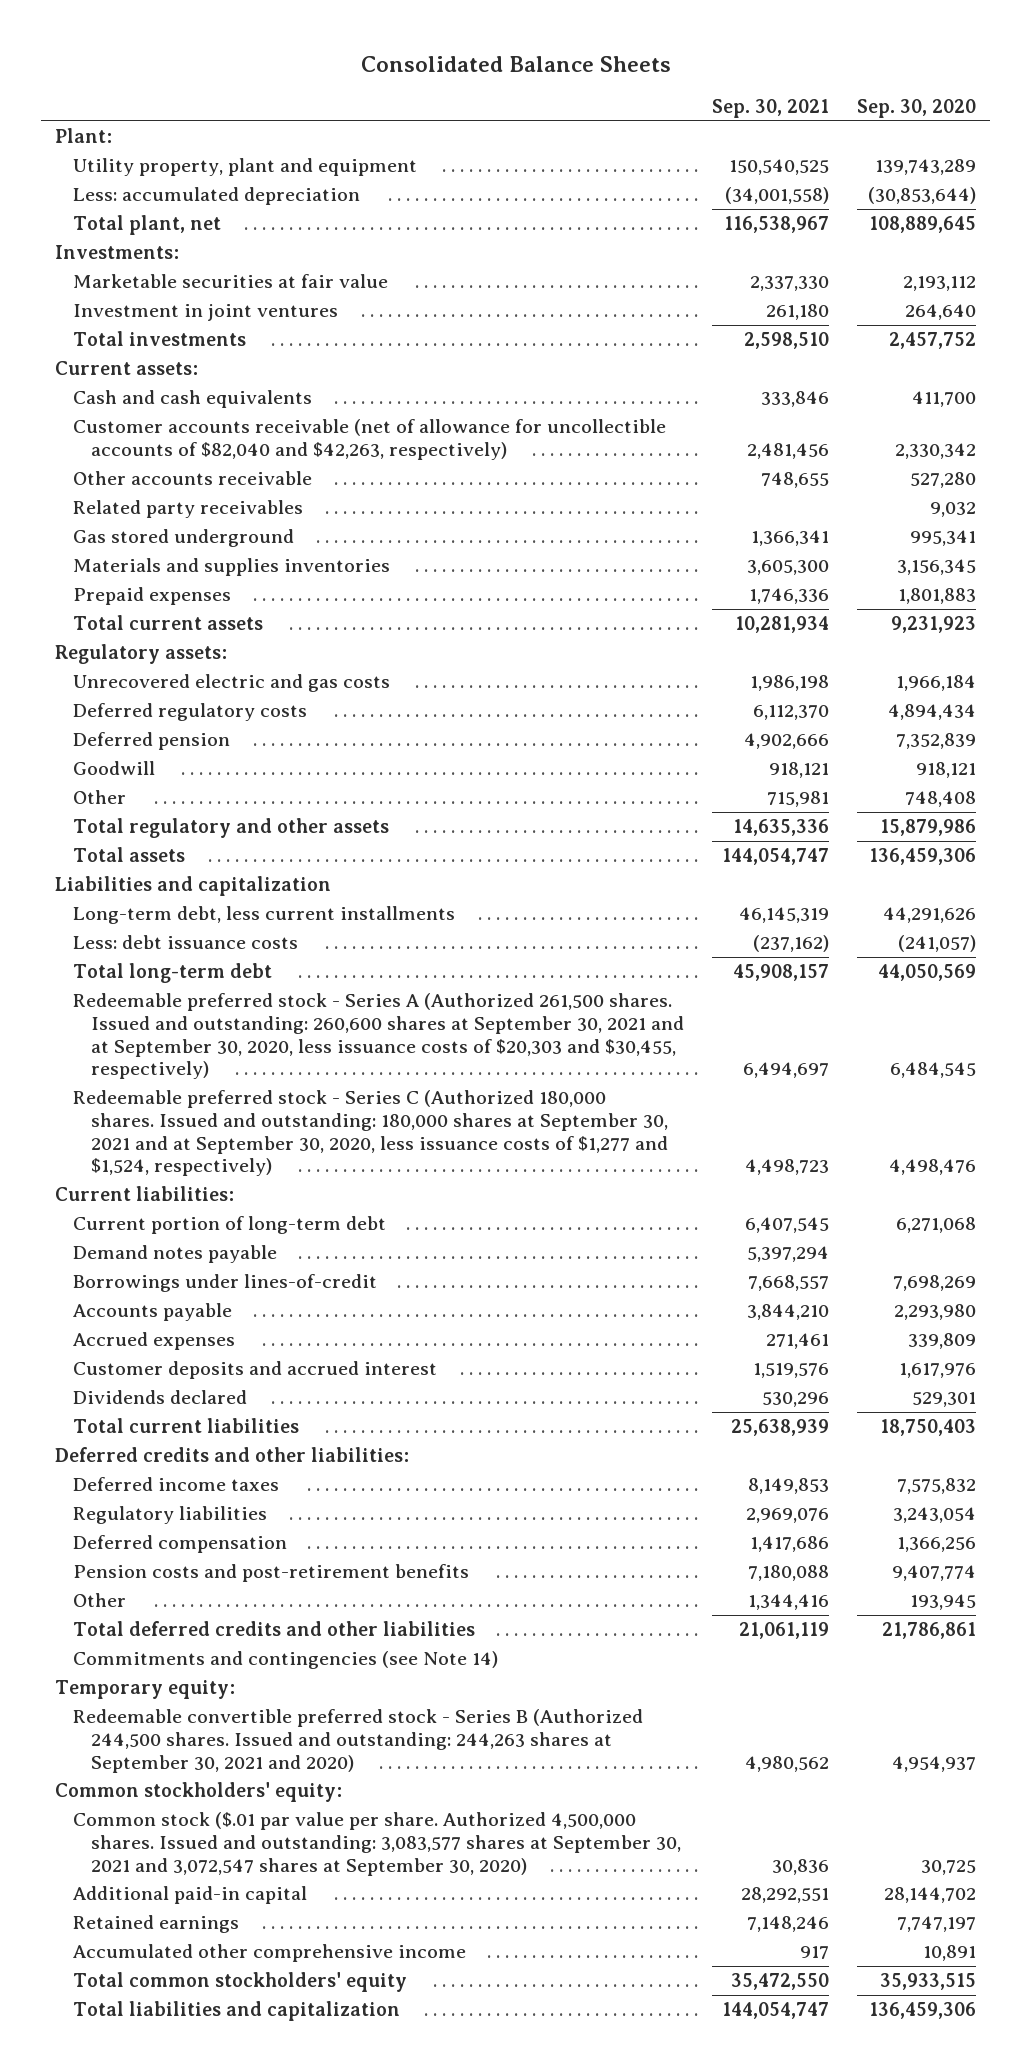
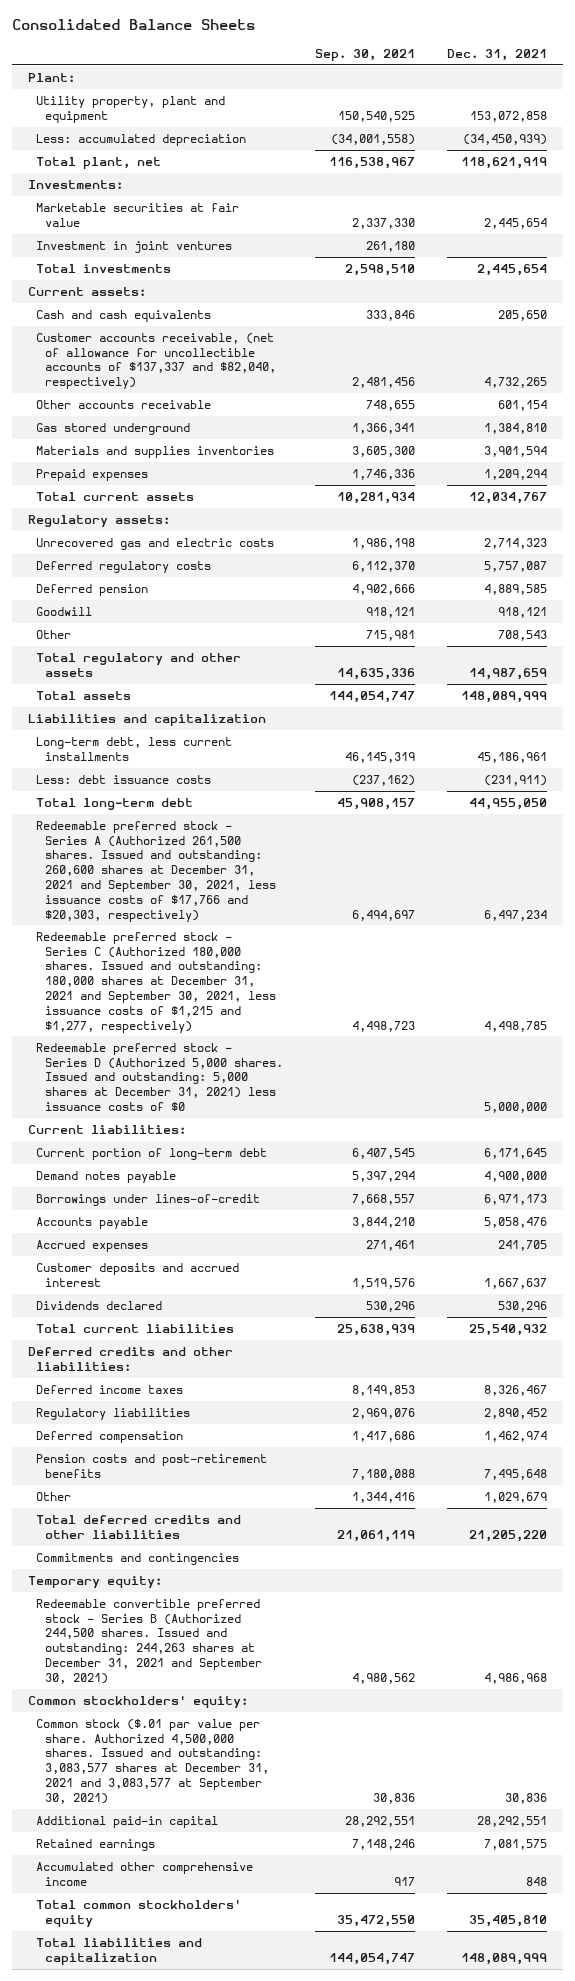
[856,98,976,118] Sep. 30, 2020 -> none
none -> [447,49,548,62] Dec. 31, 2021
[72,419,666,461] Customer accounts receivable (net of allowance for uncollectible accounts of $82,040 and $42,263, respectively) -> [36,332,277,390] Customer accounts receivable, (net of allowance for uncollectible accounts of $137,337 and $82,040, respectively)
[72,500,303,519] Related party receivables -> none
[72,674,390,693] Unrecovered electric and gas costs -> [36,537,275,550] Unrecovered gas and electric costs
[72,993,684,1080] Redeemable preferred stock - Series A (Authorized 261,500 shares. Issued and outstanding: 260,600 shares at September 30, 2021 and at September 30, 2020, less issuance costs of $20,303 and $30,455, respectively) -> [36,820,277,922] Redeemable preferred stock - Series A (Authorized 261,500 shares. Issued and outstanding: 260,600 shares at December 31, 2021 and September 30, 2021, less issuance costs of $17,766 and $20,303, respectively)
[72,1090,668,1177] Redeemable preferred stock - Series C (Authorized 180,000 shares. Issued and outstanding: 180,000 shares at September 30, 2021 and at September 30, 2020, less issuance costs of $1,277 and $1,524, respectively) -> [36,931,277,1033] Redeemable preferred stock - Series C (Authorized 180,000 shares. Issued and outstanding: 180,000 shares at December 31, 2021 and September 30, 2021, less issuance costs of $1,215 and $1,277, respectively)
none -> [36,1042,284,1111] Redeemable preferred stock - Series D (Authorized 5,000 shares. Issued and outstanding: 5,000 shares at December 31, 2021) less issuance costs of $0
[72,1651,498,1670] Commitments and contingencies (see Note 14) -> [36,1552,240,1565] Commitments and contingencies
[72,1709,643,1773] Redeemable convertible preferred stock - Series B (Authorized 244,500 shares. Issued and outstanding: 244,263 shares at September 30, 2021 and 2020) -> [36,1598,263,1684] Redeemable convertible preferred stock - Series B (Authorized 244,500 shares. Issued and outstanding: 244,263 shares at December 31, 2021 and September 30, 2021)
[72,1812,681,1876] Common stock ($.01 par value per share. Authorized 4,500,000 shares. Issued and outstanding: 3,083,577 shares at September 30, 2021 and 3,072,547 shares at September 30, 2020) -> [36,1718,270,1804] Common stock ($.01 par value per share. Authorized 4,500,000 shares. Issued and outstanding: 3,083,577 shares at December 31, 2021 and 3,083,577 at September 30, 2021)

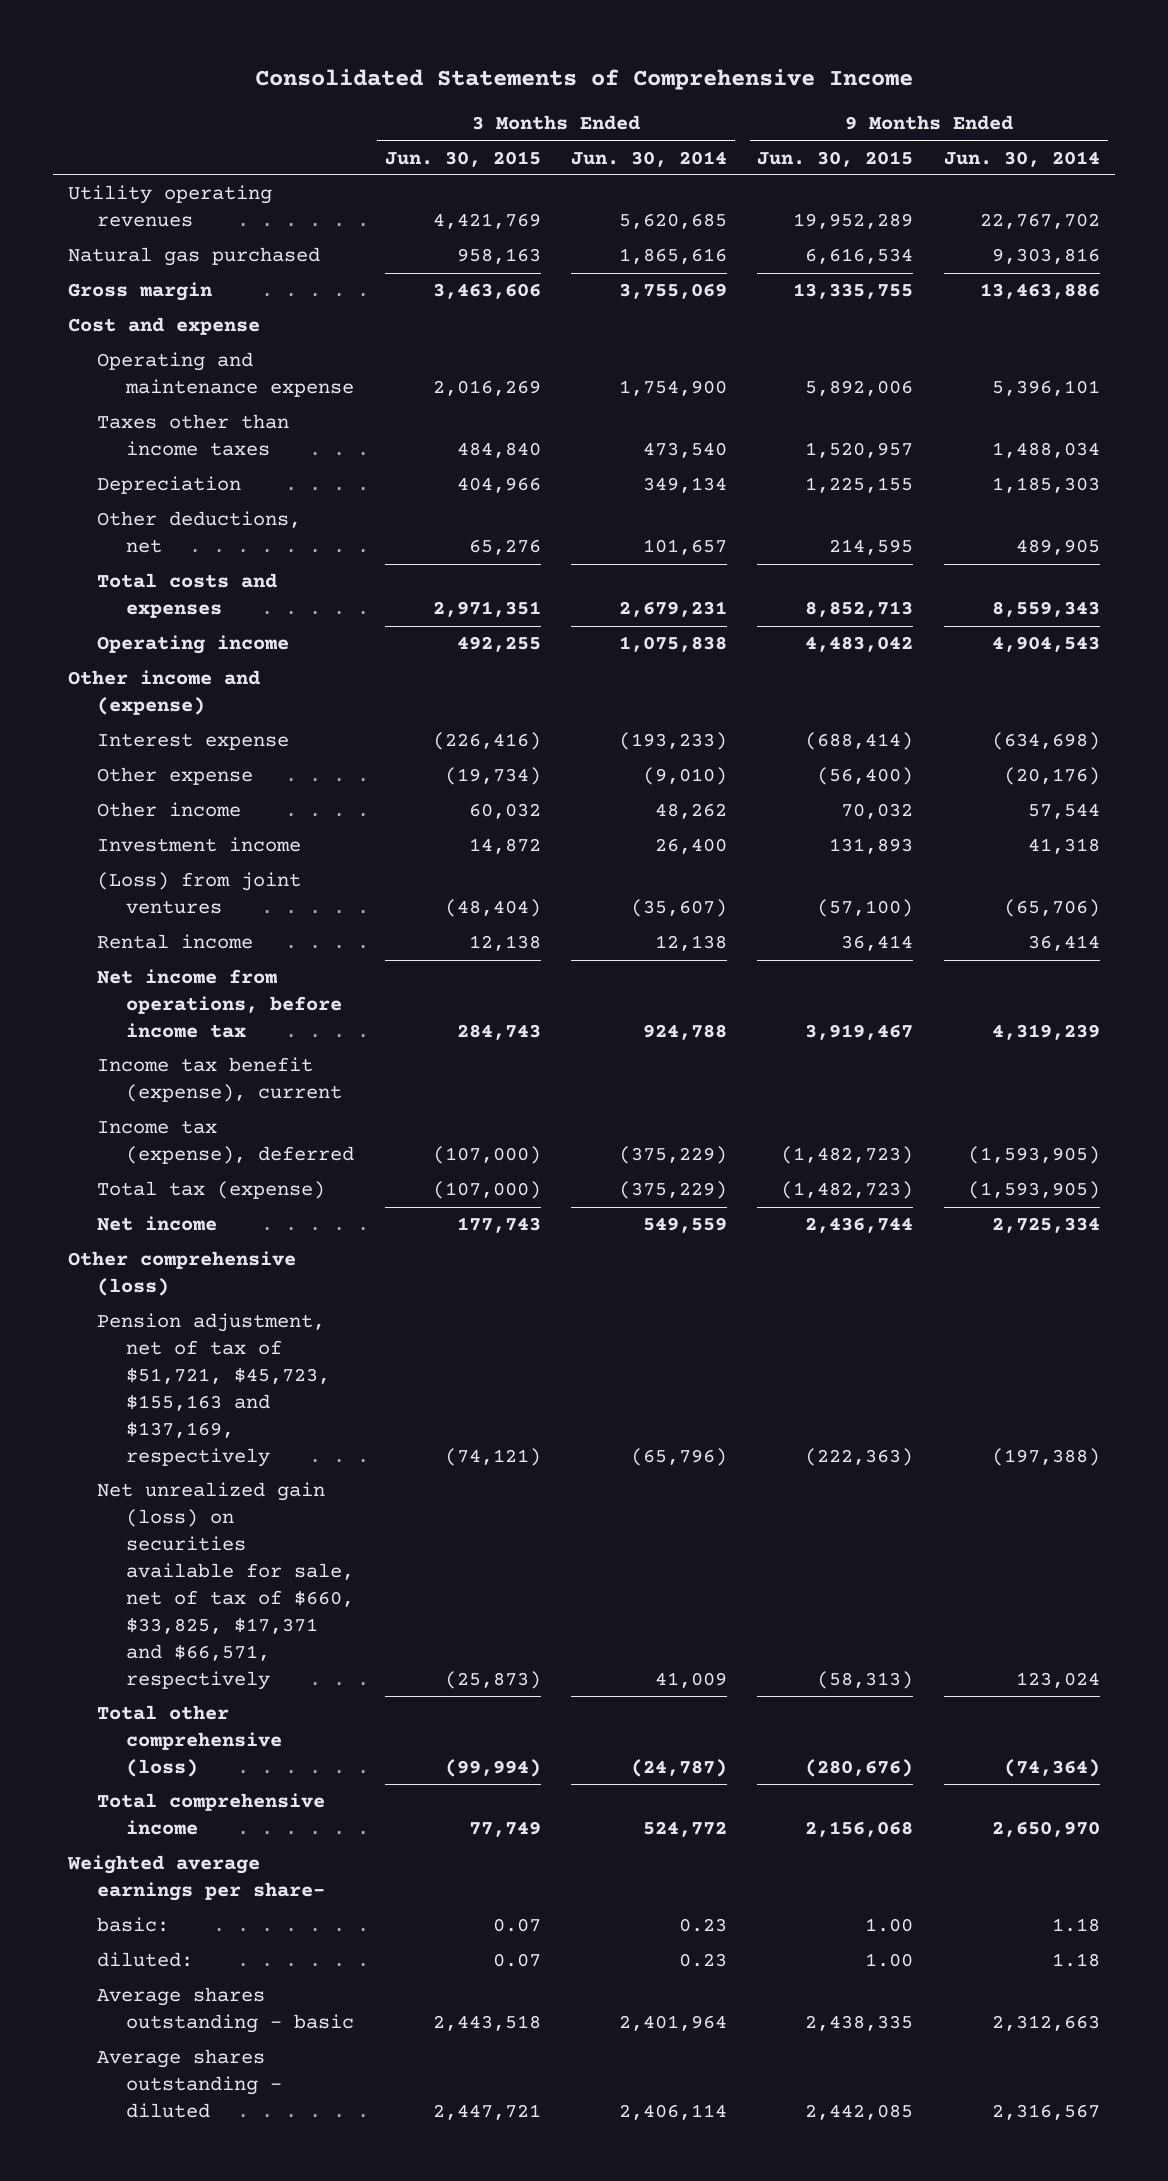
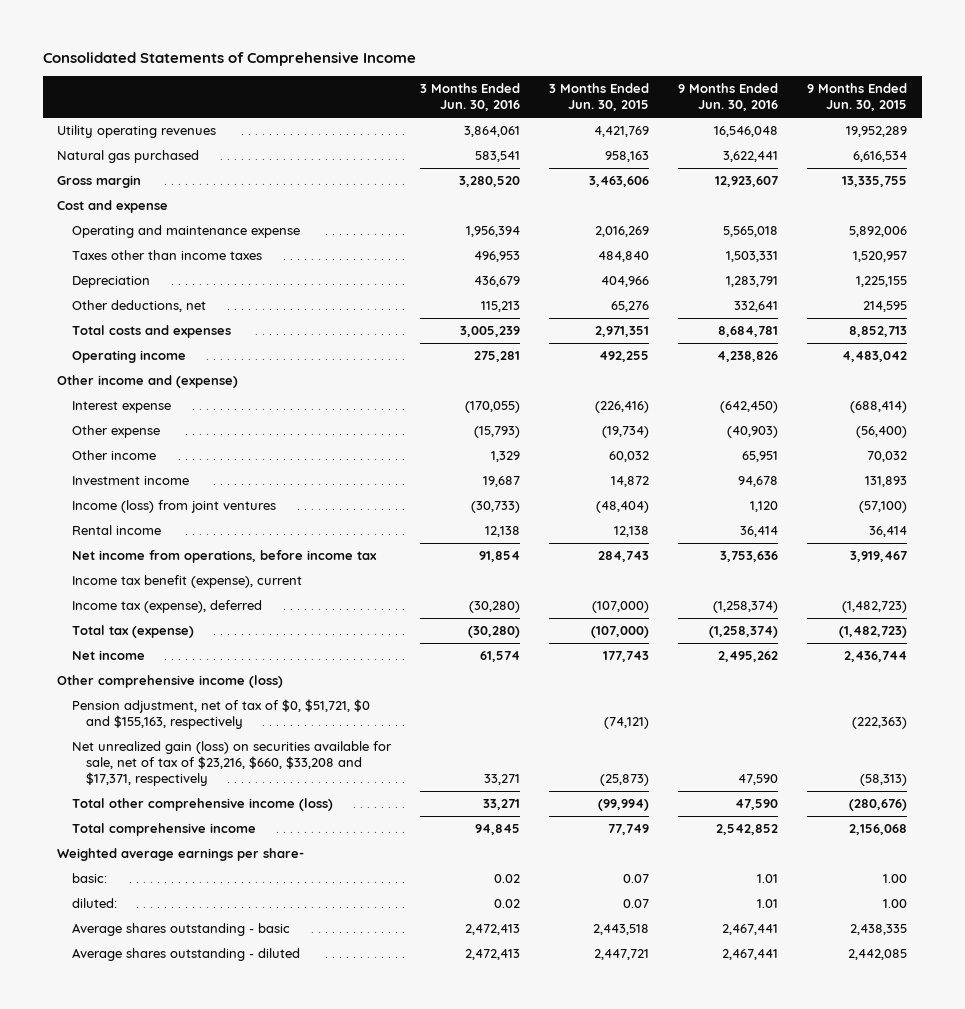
[571,150,728,167] Jun. 30, 2014 -> none
[943,150,1100,167] Jun. 30, 2014 -> none
none -> [419,83,520,112] 3 Months Ended Jun. 30, 2016
none -> [678,83,779,112] 9 Months Ended Jun. 30, 2016
[97,872,302,915] (Loss) from joint ventures -> [71,500,276,514] Income (loss) from joint ventures
[67,1251,296,1297] Other comprehensive (loss) -> [57,675,284,689] Other comprehensive income (loss)
[97,1313,331,1467] Pension adjustment, net of tax of $51,721, $45,723, $155,163 and $137,169, respectively -> [71,699,370,730] Pension adjustment, net of tax of $0, $51,721, $0 and $155,163, respectively
[97,1482,355,1690] Net unrealized gain (loss) on securities available for sale, net of tax of $660, $33,825, $17,371 and $66,571, respectively -> [71,741,392,787] Net unrealized gain (loss) on securities available for sale, net of tax of $23,216, $660, $33,208 and $17,371, respectively
[97,1705,283,1778] Total other comprehensive (loss) -> [71,798,333,812] Total other comprehensive income (loss)

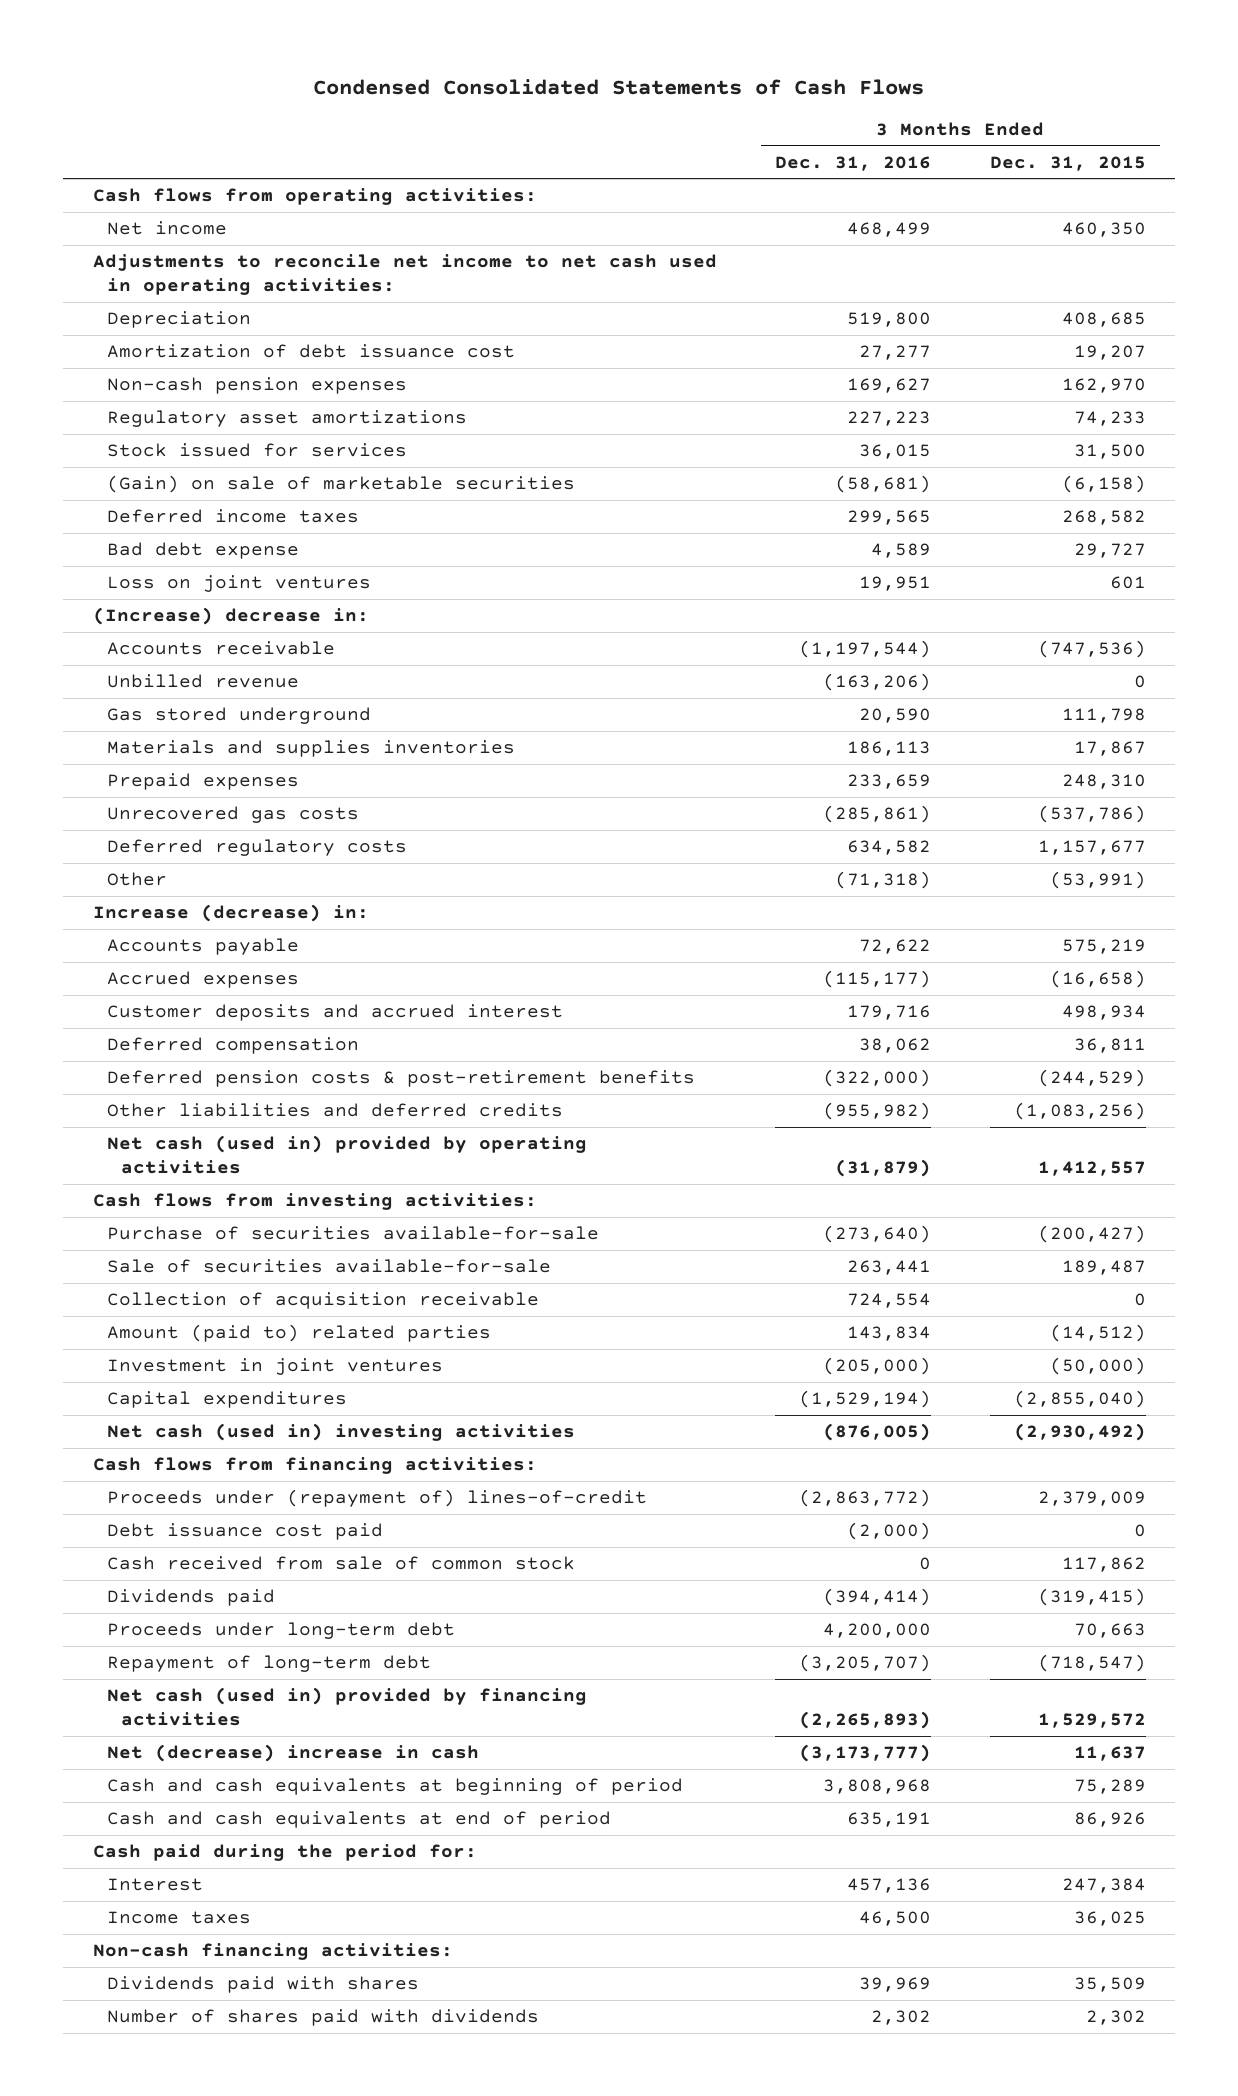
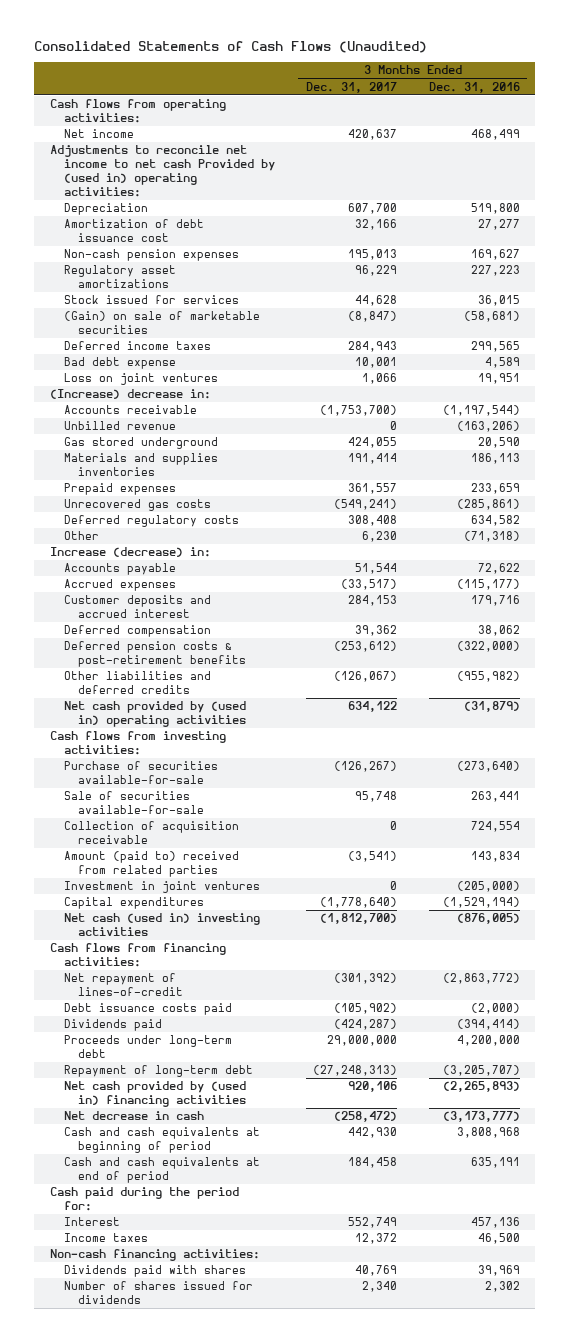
[313,78,925,95] Condensed Consolidated Statements of Cash Flows -> [34,41,428,54] Consolidated Statements of Cash Flows (Unaudited)
[989,155,1146,171] Dec. 31, 2015 -> none
none -> [306,81,398,93] Dec. 31, 2017
[92,254,717,296] Adjustments to reconcile net income to net cash used in operating activities: -> [49,145,275,197] Adjustments to reconcile net income to net cash Provided by (used in) operating activities:
[106,1135,587,1175] Net cash (used in) provided by operating activities -> [63,701,246,728] Net cash provided by (used in) operating activities
[106,1324,491,1343] Amount (paid to) related parties -> [63,851,239,878] Amount (paid to) received from related parties
[106,1556,575,1571] Cash received from sale of common stock -> none
[106,1489,647,1508] Proceeds under (repayment of) lines-of-credit -> [63,973,183,997] Net repayment of lines-of-credit
[106,1523,383,1541] Debt issuance cost paid -> [63,1003,232,1016] Debt issuance costs paid
[106,1687,587,1727] Net cash (used in) provided by financing activities -> [63,1081,246,1108] Net cash provided by (used in) financing activities
[106,1744,479,1763] Net (decrease) increase in cash -> [63,1111,204,1121] Net decrease in cash
[106,2009,539,2027] Number of shares paid with dividends -> [63,1281,253,1305] Number of shares issued for dividends

